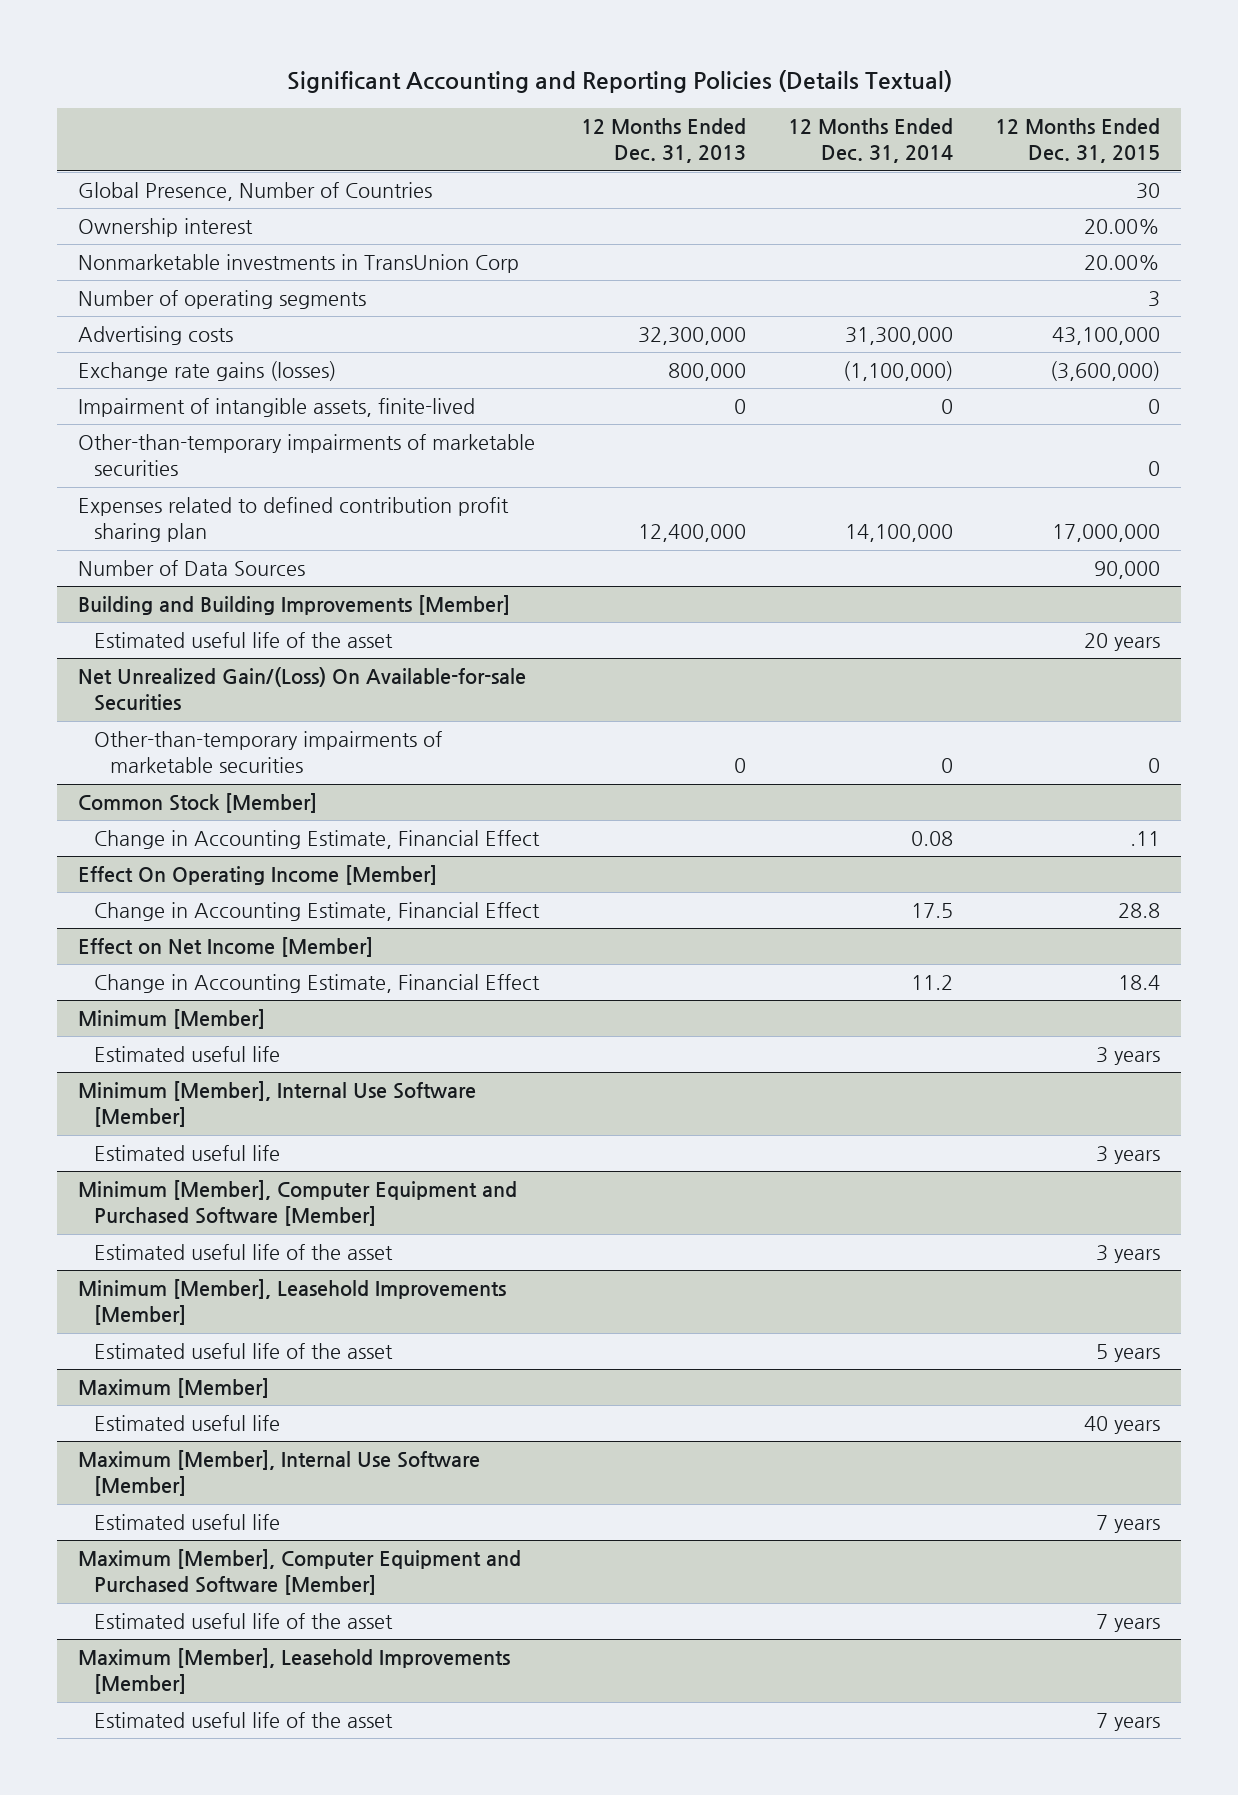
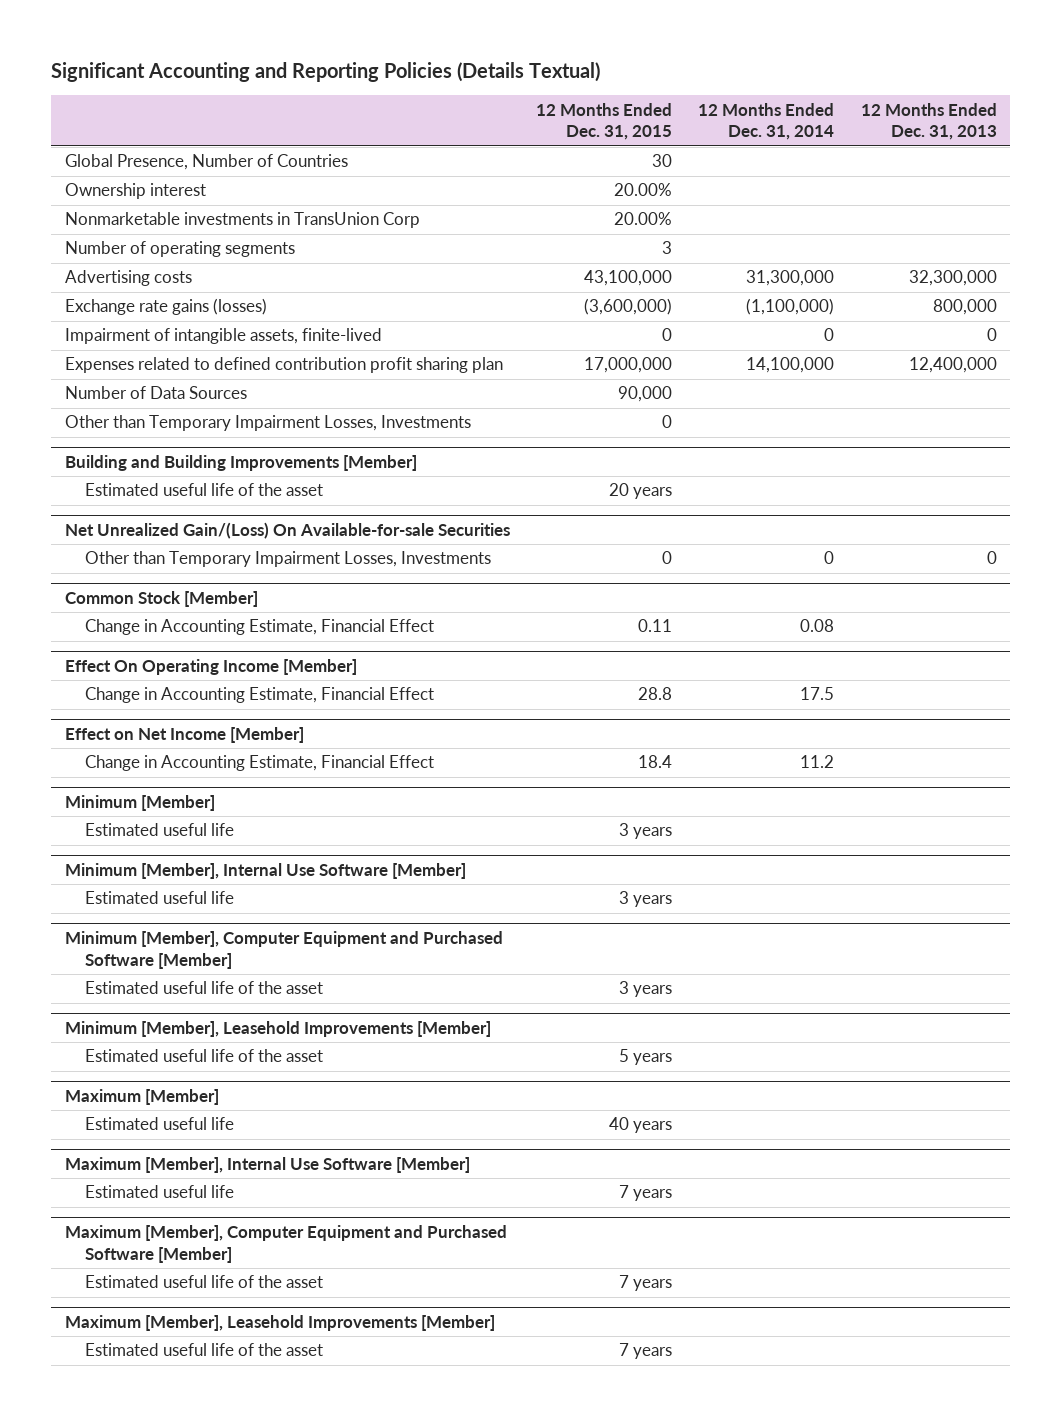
[77,434,535,477] Other-than-temporary impairments of marketable securities -> none
none -> [64,415,471,432] Other than Temporary Impairment Losses, Investments
[93,731,442,774] Other-than-temporary impairments of marketable securities -> [84,551,491,568] Other than Temporary Impairment Losses, Investments
[1130,831,1161,847] .11 -> [637,619,672,633] 0.11

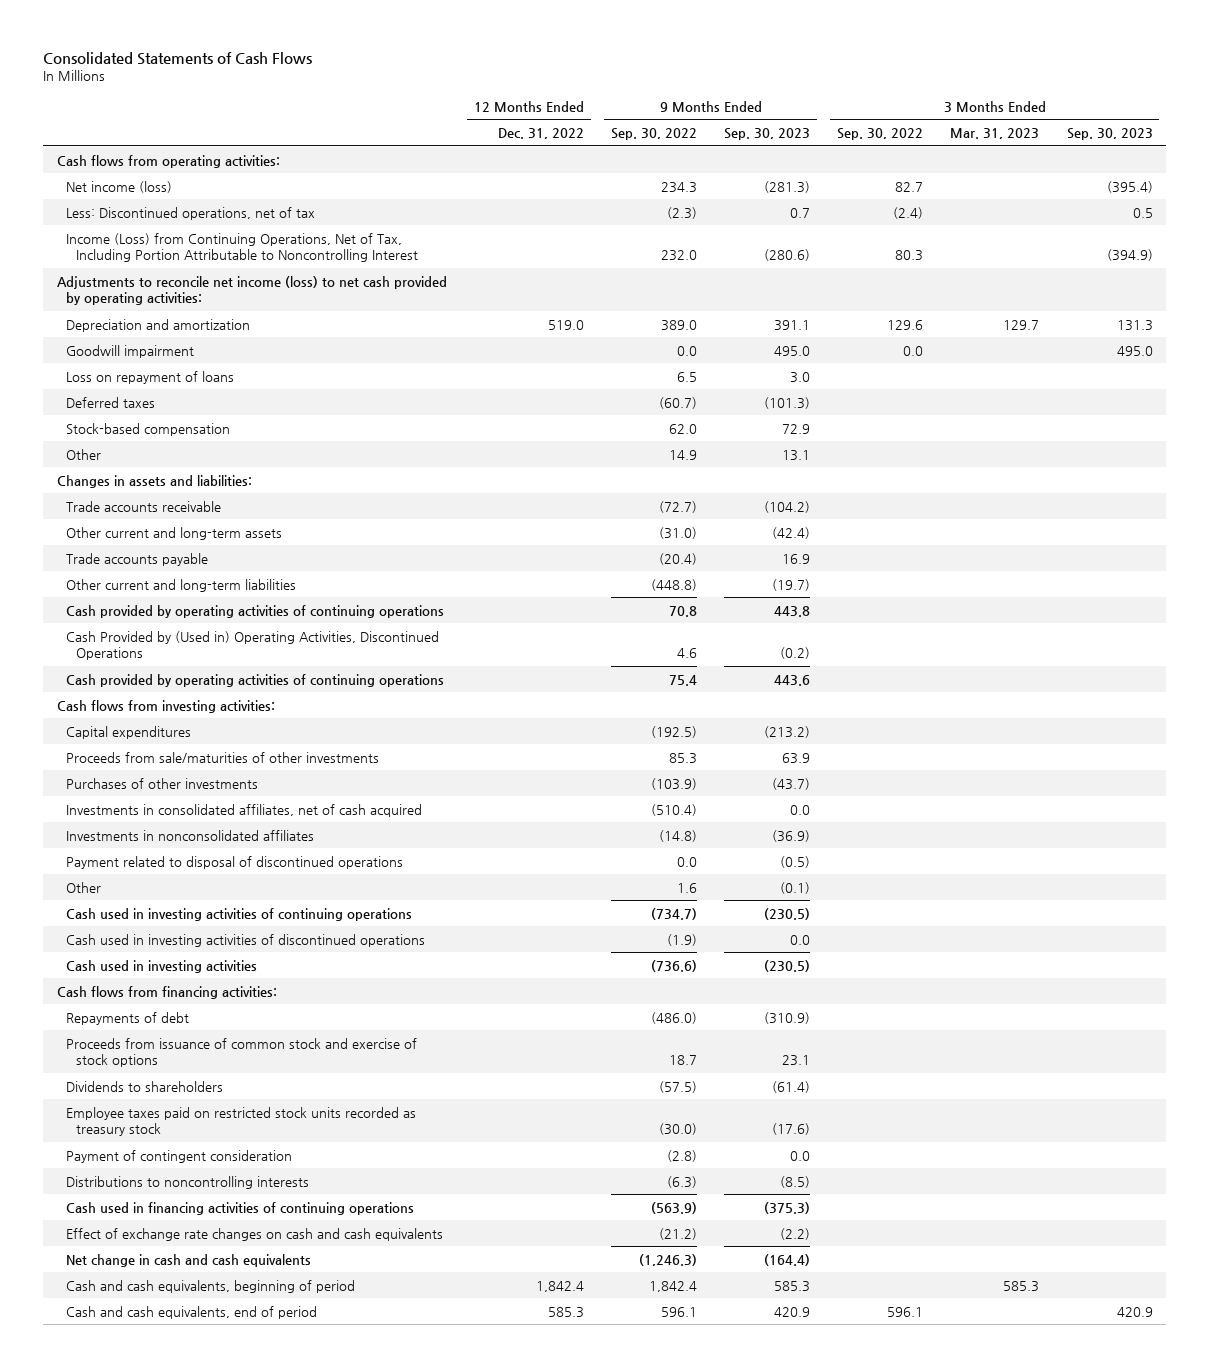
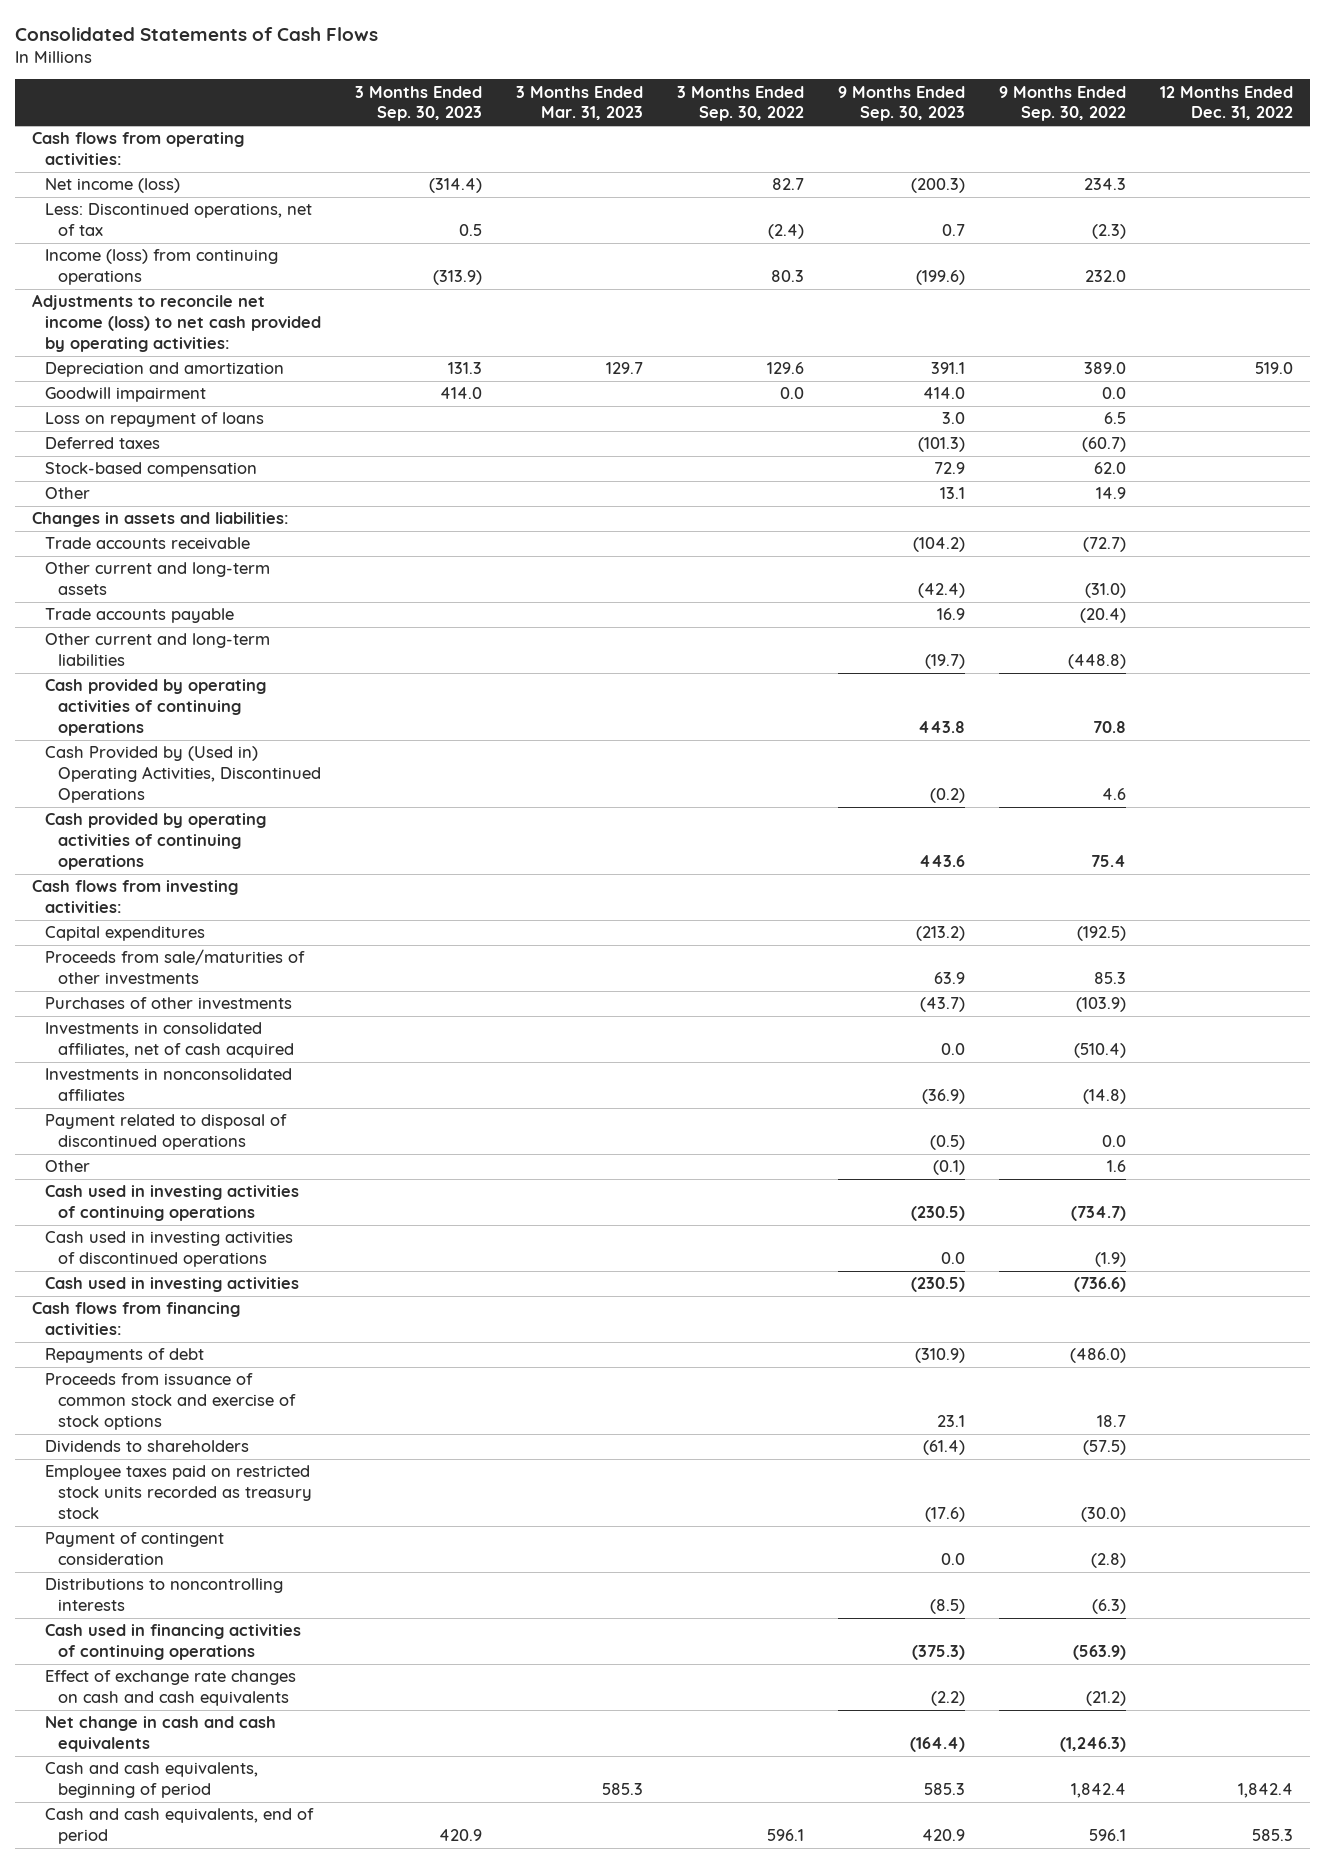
[764,180,811,193] (281.3) -> [911,178,966,194] (200.3)
[1106,180,1153,193] (395.4) -> [429,178,483,194] (314.4)
[66,232,418,263] Income (Loss) from Continuing Operations, Net of Tax, Including Portion Attributable to Noncontrolling Interest -> [44,249,278,286] Income (loss) from continuing operations
[764,249,811,262] (280.6) -> [916,270,966,286] (199.6)
[1106,249,1153,262] (394.9) -> [433,270,483,286] (313.9)
[774,345,811,356] 495.0 -> [923,387,966,400] 414.0
[1116,345,1153,356] 495.0 -> [440,387,483,400] 414.0

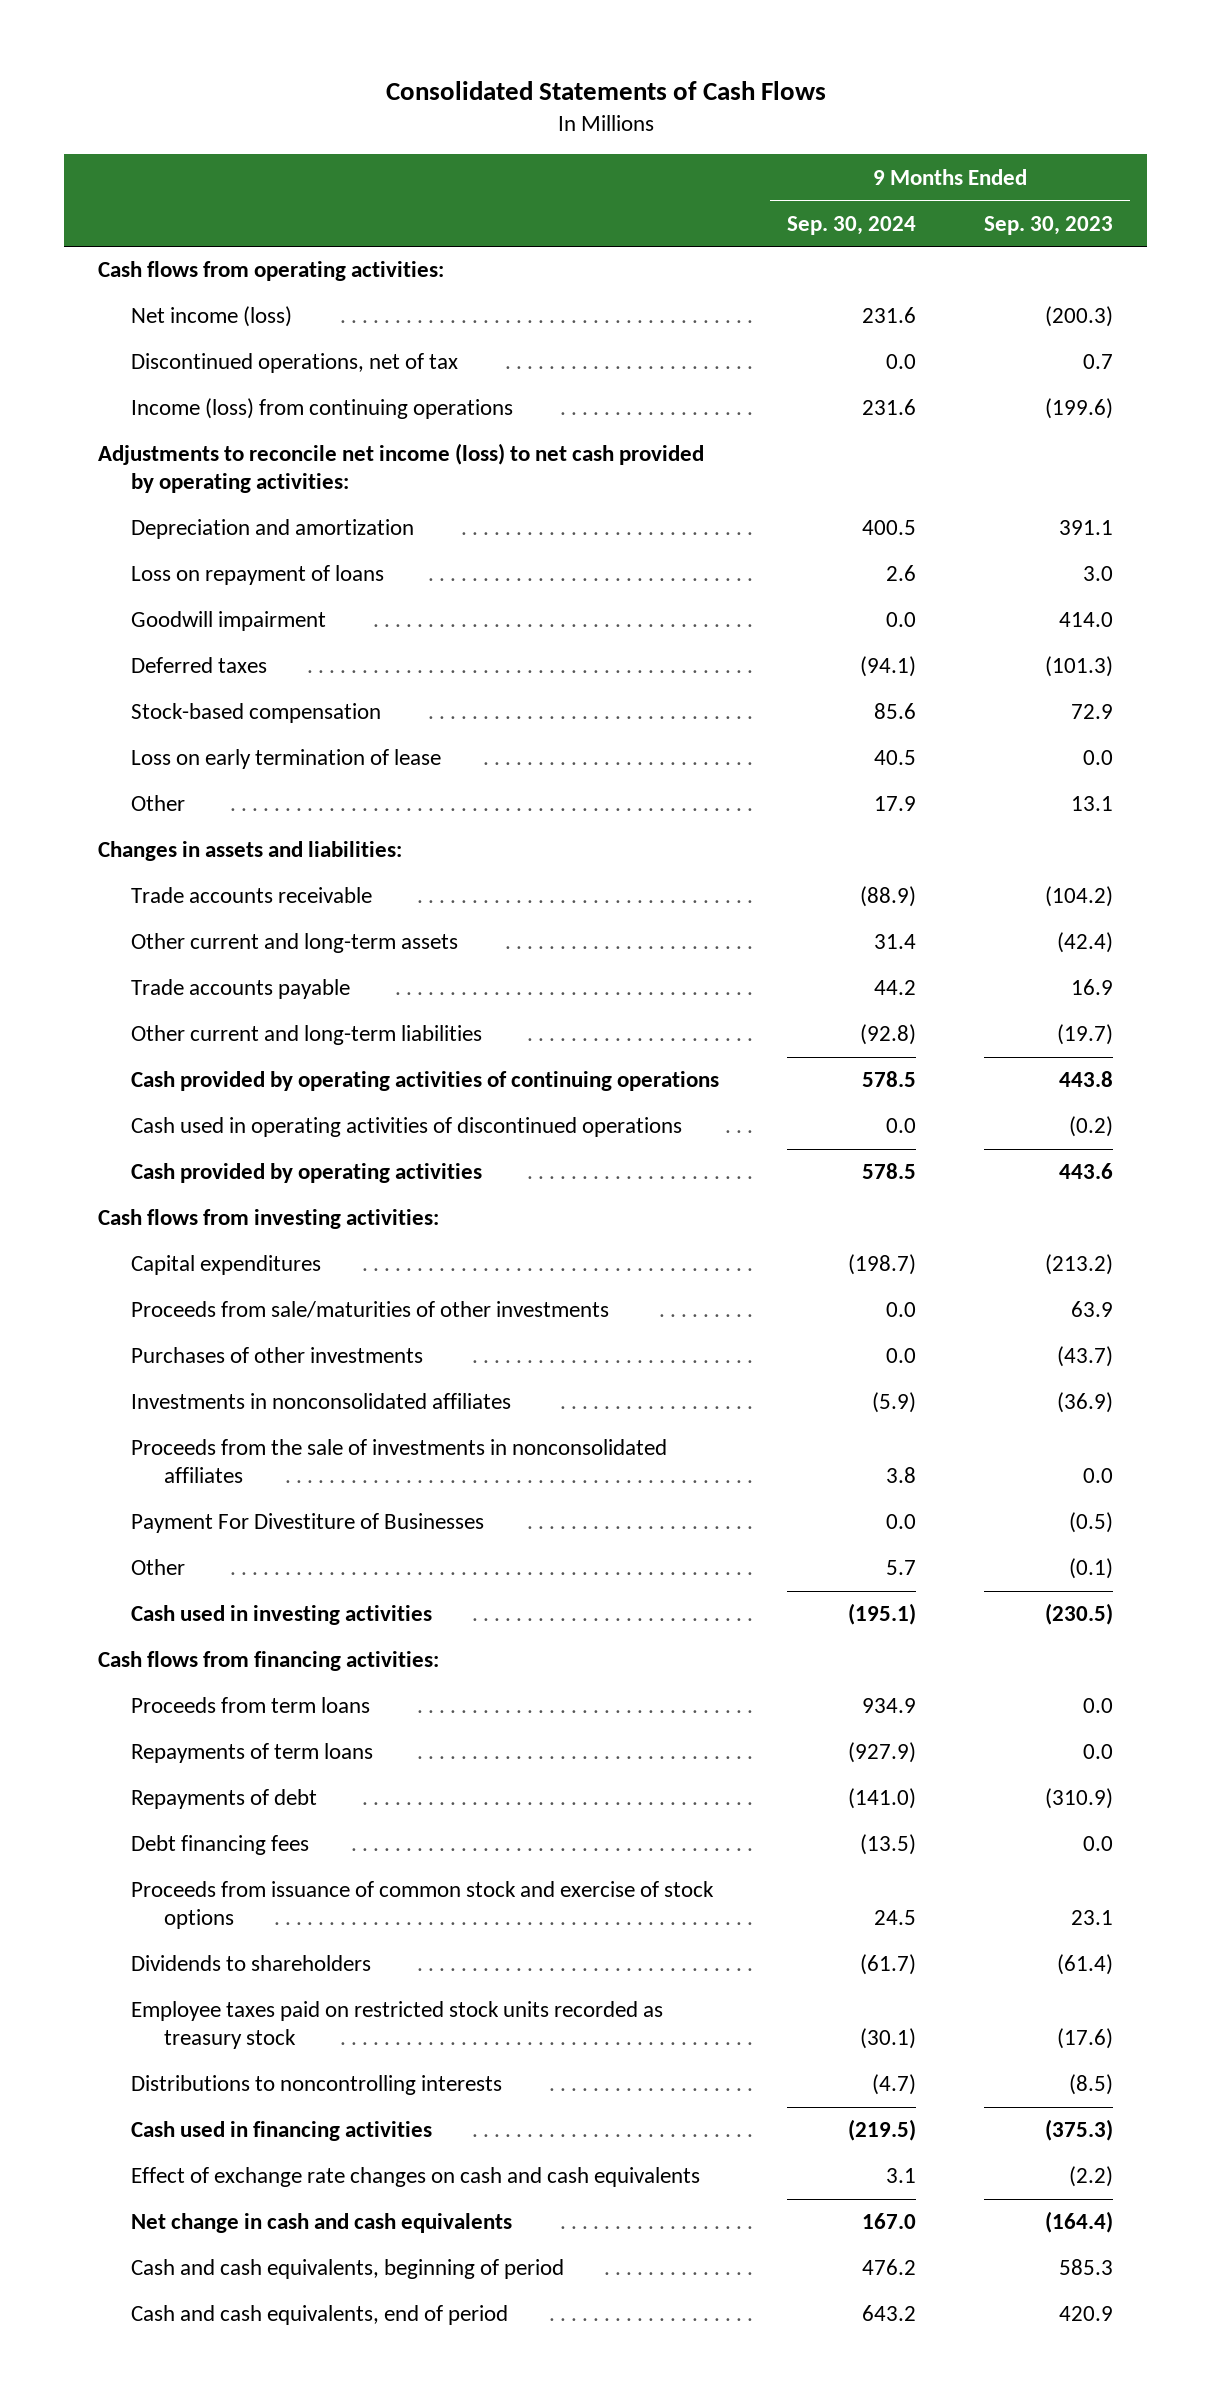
[355,85,483,122] 3 Months Ended Sep. 30, 2023 -> none
[516,85,644,121] 3 Months Ended Mar. 31, 2023 -> none
[677,85,805,122] 3 Months Ended Sep. 30, 2022 -> none
[999,85,1127,122] 9 Months Ended Sep. 30, 2022 -> none
[1160,85,1294,121] 12 Months Ended Dec. 31, 2022 -> none
none -> [787,215,917,235] Sep. 30, 2024
[44,203,312,237] Less: Discontinued operations, net of tax -> [131,353,459,374] Discontinued operations, net of tax
[44,387,206,403] Goodwill impairment -> [131,611,327,632] Goodwill impairment
none -> [131,749,442,770] Loss on early termination of lease
[44,746,321,803] Cash Provided by (Used in) Operating Activities, Discontinued Operations -> [131,1117,683,1138] Cash used in operating activities of discontinued operations
[44,813,266,870] Cash provided by operating activities of continuing operations -> [131,1163,483,1184] Cash provided by operating activities
[44,1022,294,1059] Investments in consolidated affiliates, net of cash acquired -> none
none -> [131,1439,668,1484] Proceeds from the sale of investments in nonconsolidated affiliates
[44,1114,287,1151] Payment related to disposal of discontinued operations -> [131,1513,485,1534] Payment For Divestiture of Businesses
[44,1185,299,1222] Cash used in investing activities of continuing operations -> none
[44,1231,293,1268] Cash used in investing activities of discontinued operations -> none
none -> [131,1697,371,1714] Proceeds from term loans
none -> [131,1743,374,1764] Repayments of term loans
none -> [131,1835,310,1856] Debt financing fees
[44,1532,224,1566] Payment of contingent consideration -> none
[44,1624,301,1661] Cash used in financing activities of continuing operations -> [131,2121,433,2142] Cash used in financing activities

